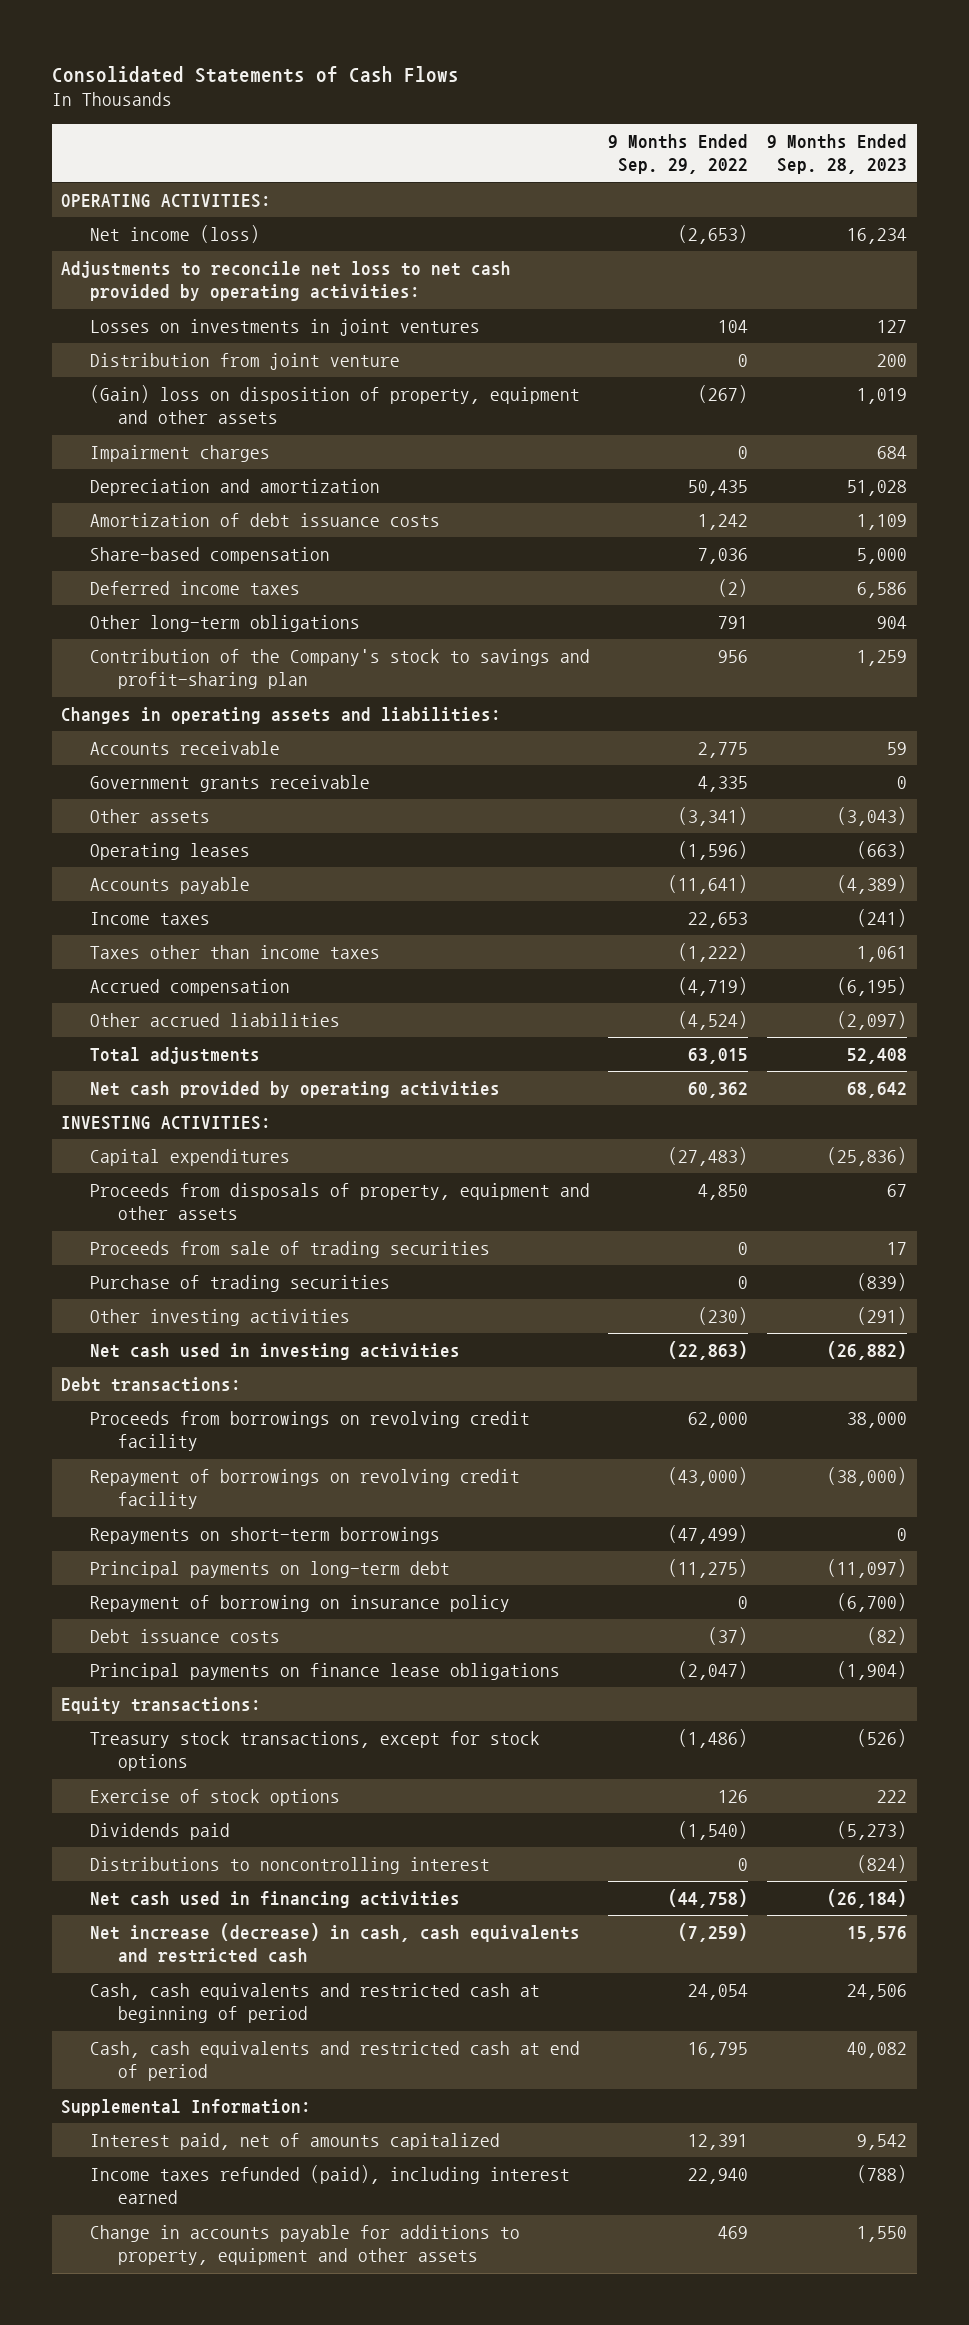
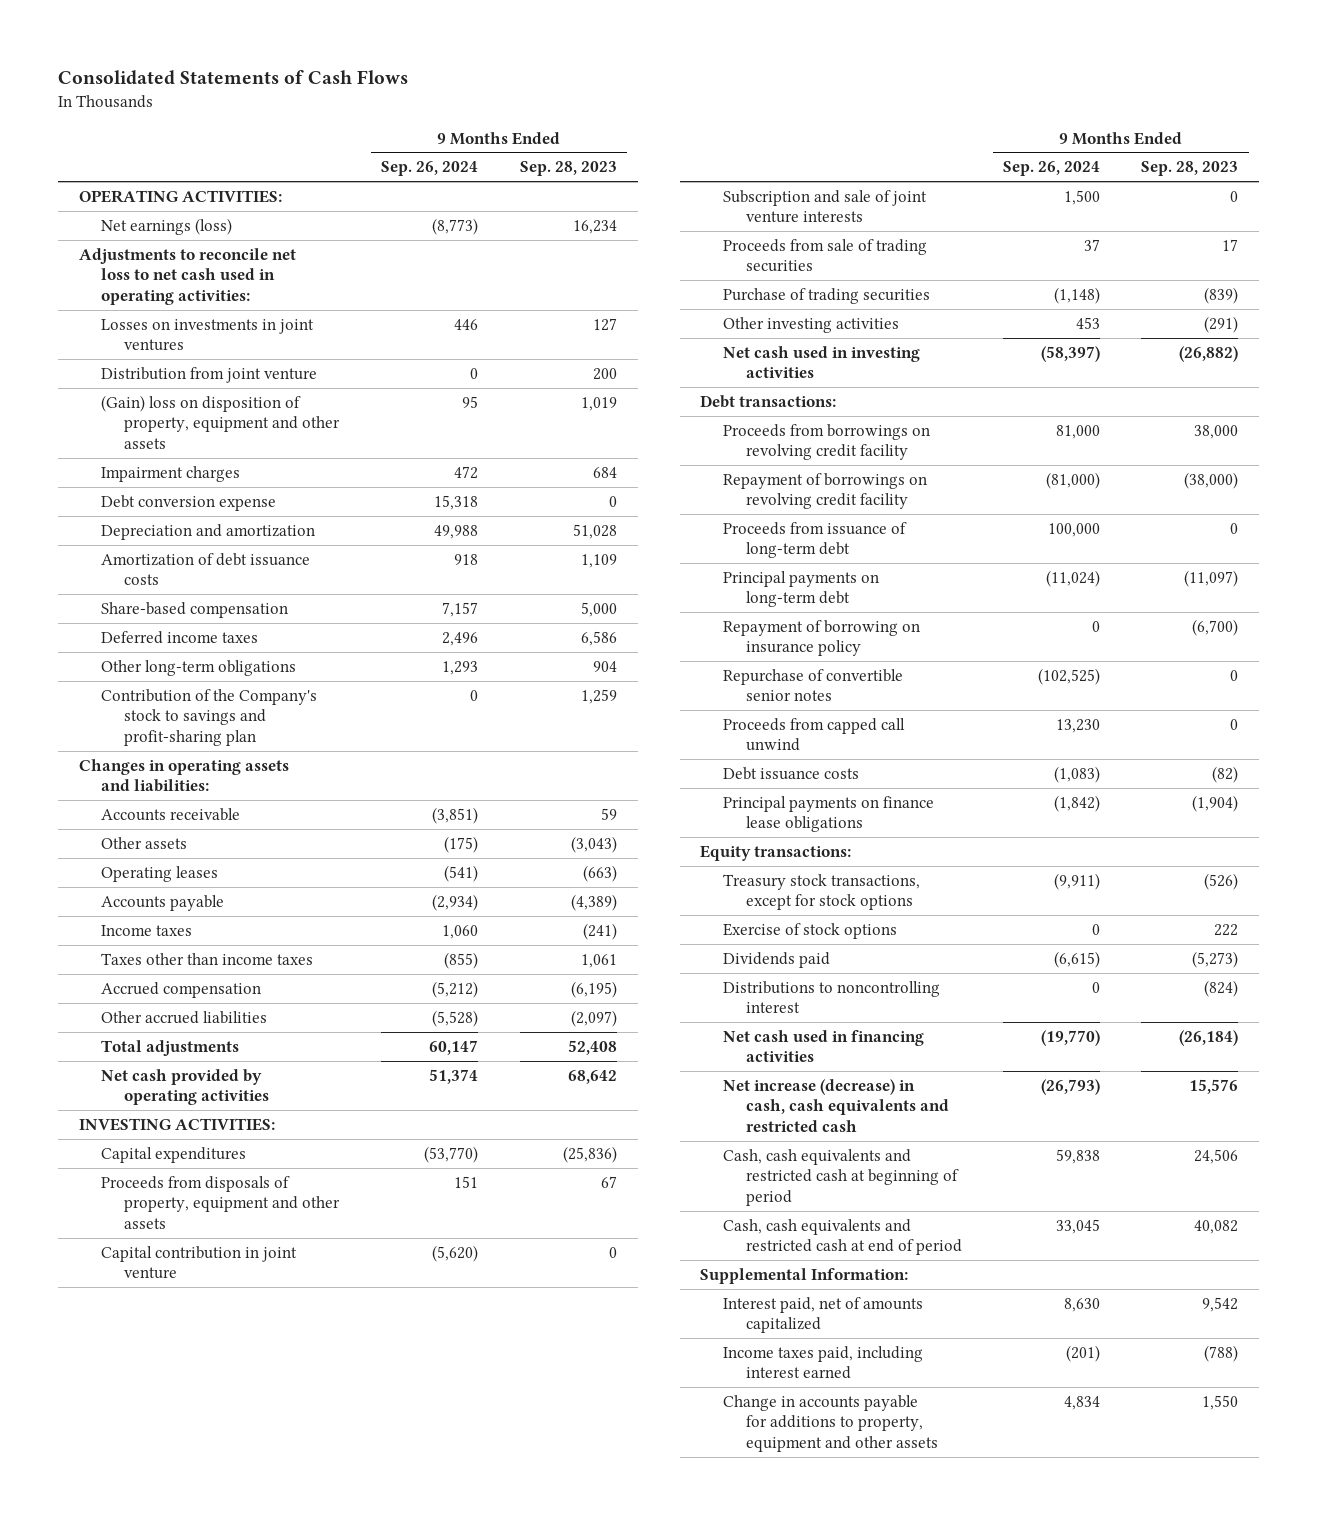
[608,133,749,175] 9 Months Ended Sep. 29, 2022 -> none
none -> [381,161,479,177] Sep. 26, 2024
[89,225,260,244] Net income (loss) -> [101,217,233,235] Net earnings (loss)
[61,261,512,302] Adjustments to reconcile net loss to net cash provided by operating activities: -> [78,247,296,305] Adjustments to reconcile net loss to net cash used in operating activities:
none -> [101,494,277,511] Debt conversion expense
[89,775,370,793] Government grants receivable -> none
none -> [101,1245,298,1280] Capital contribution in joint venture
none -> [723,189,928,224] Subscription and sale of joint venture interests
[89,1527,440,1545] Repayments on short-term borrowings -> none
none -> [723,521,908,559] Proceeds from issuance of long-term debt
none -> [723,668,904,702] Repurchase of convertible senior notes
none -> [723,717,906,752] Proceeds from capped call unwind
[89,2165,570,2205] Income taxes refunded (paid), including interest earned -> [723,1345,924,1380] Income taxes paid, including interest earned

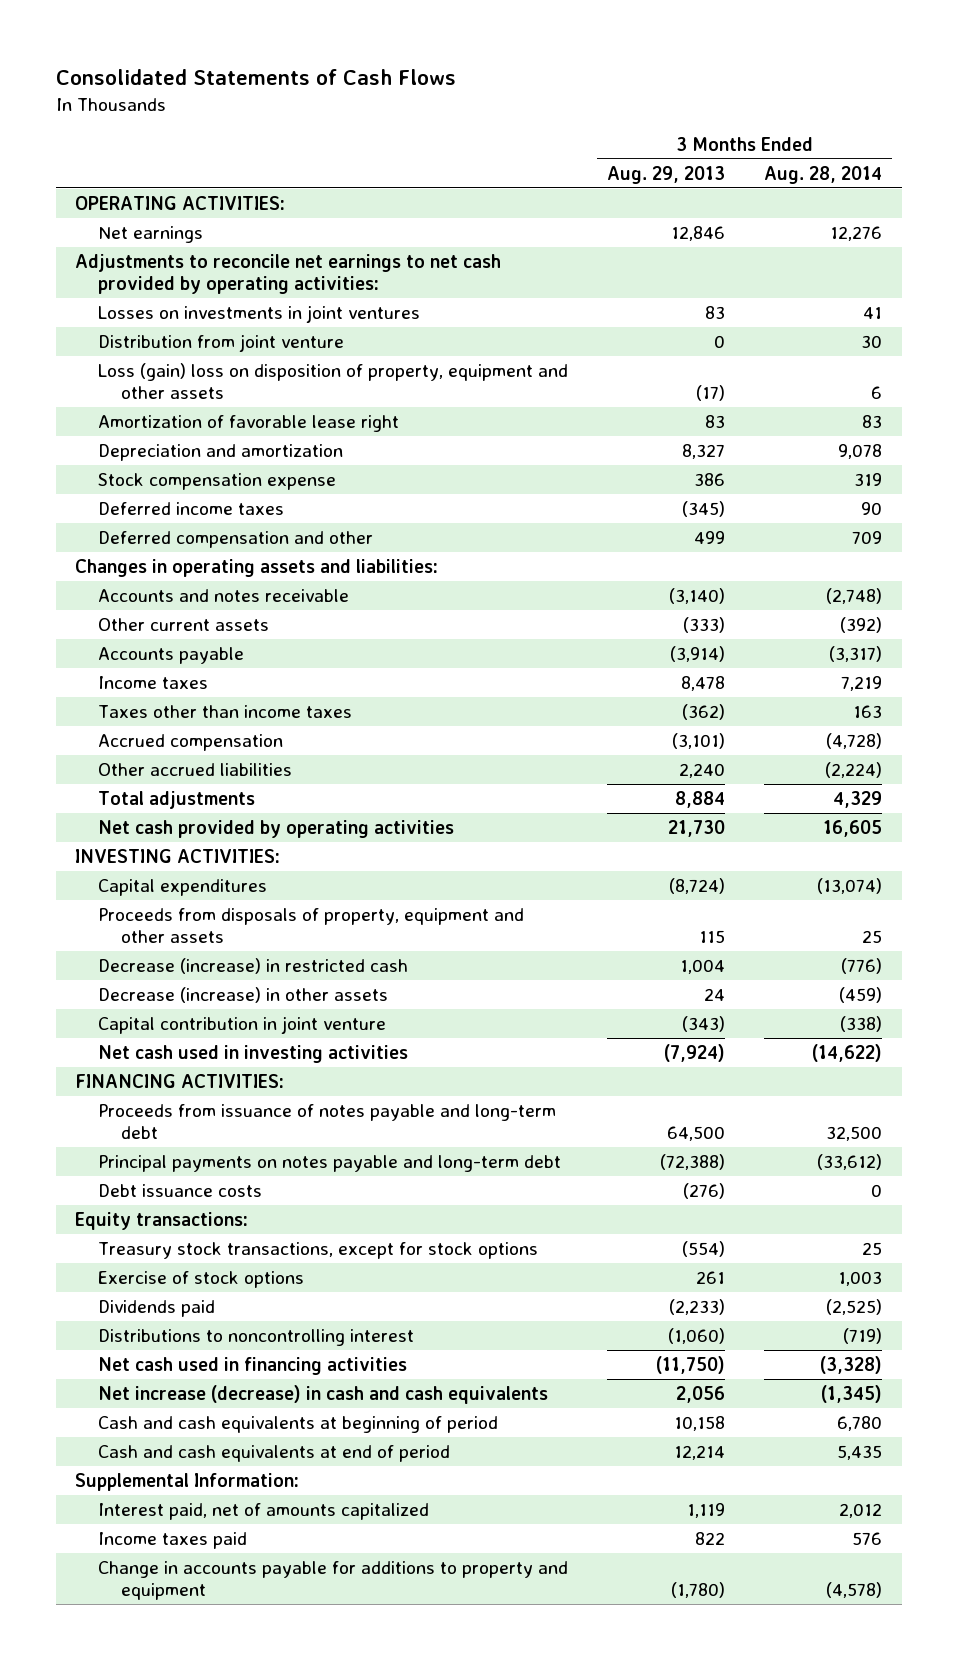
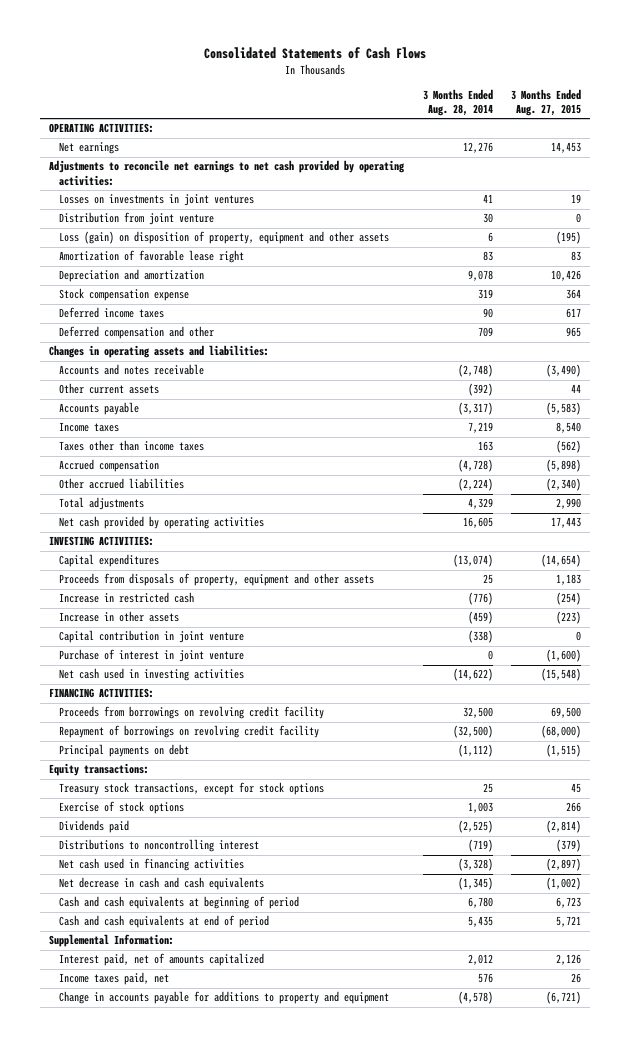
[607,165,726,184] Aug. 29, 2013 -> none
none -> [510,88,581,117] 3 Months Ended Aug. 27, 2015
[97,362,568,400] Loss (gain) loss on disposition of property, equipment and other assets -> [58,231,389,245] Loss (gain) on disposition of property, equipment and other assets
[97,957,408,974] Decrease (increase) in restricted cash -> [58,592,194,604] Increase in restricted cash
[97,986,388,1003] Decrease (increase) in other assets -> [58,611,179,623] Increase in other assets
none -> [58,649,244,663] Purchase of interest in joint venture
[97,1183,262,1197] Debt issuance costs -> none
[97,1103,556,1140] Proceeds from issuance of notes payable and long-term debt -> [58,706,324,720] Proceeds from borrowings on revolving credit facility
none -> [58,725,319,739] Repayment of borrowings on revolving credit facility
[97,1154,561,1172] Principal payments on notes payable and long-term debt -> [58,744,189,758] Principal payments on debt
[817,1153,883,1170] (33,612) -> [457,744,493,758] (1,112)
[97,1384,548,1404] Net increase (decrease) in cash and cash equivalents -> [58,877,264,891] Net decrease in cash and cash equivalents
[97,1531,247,1549] Income taxes paid -> [58,972,169,986] Income taxes paid, net

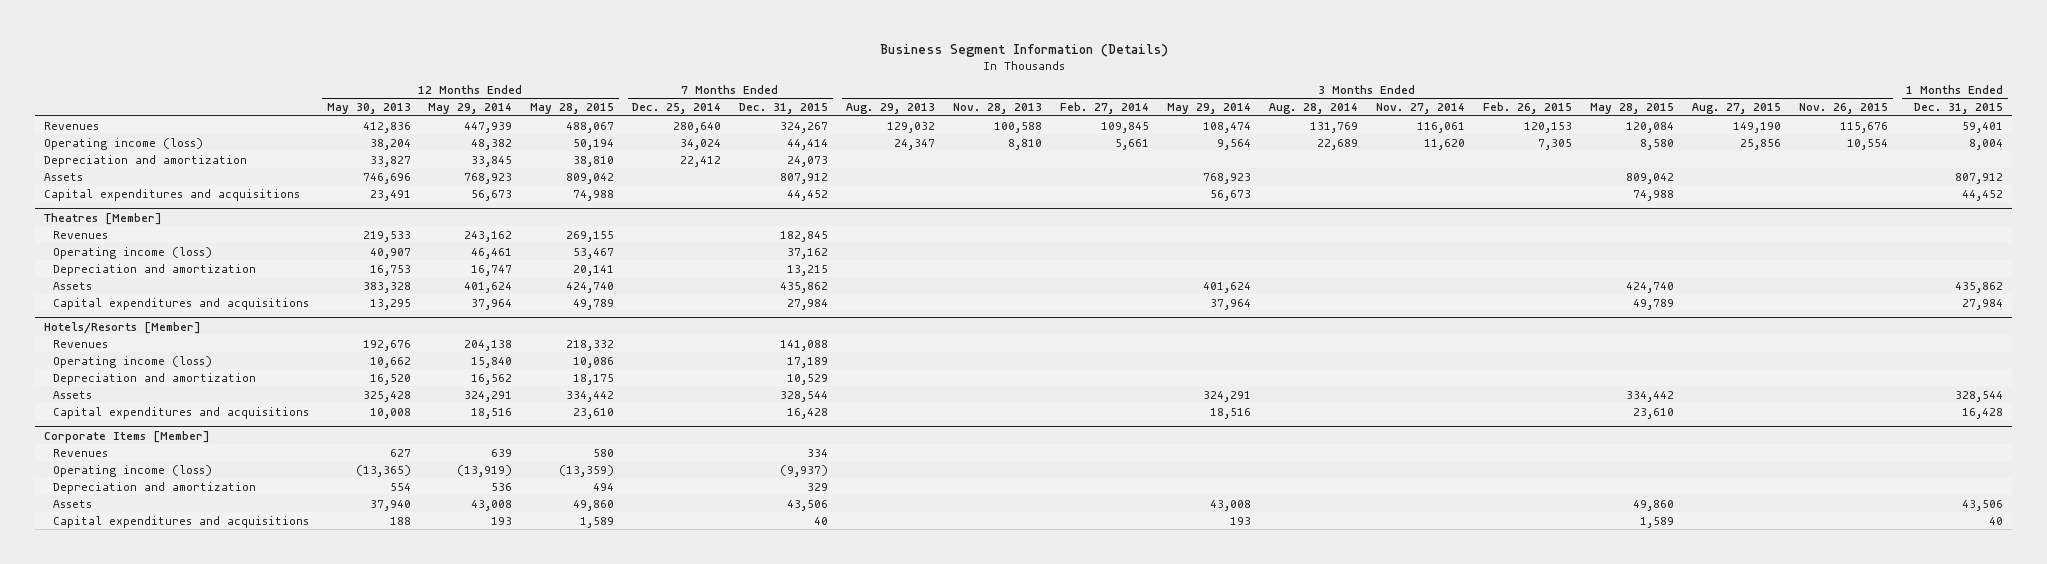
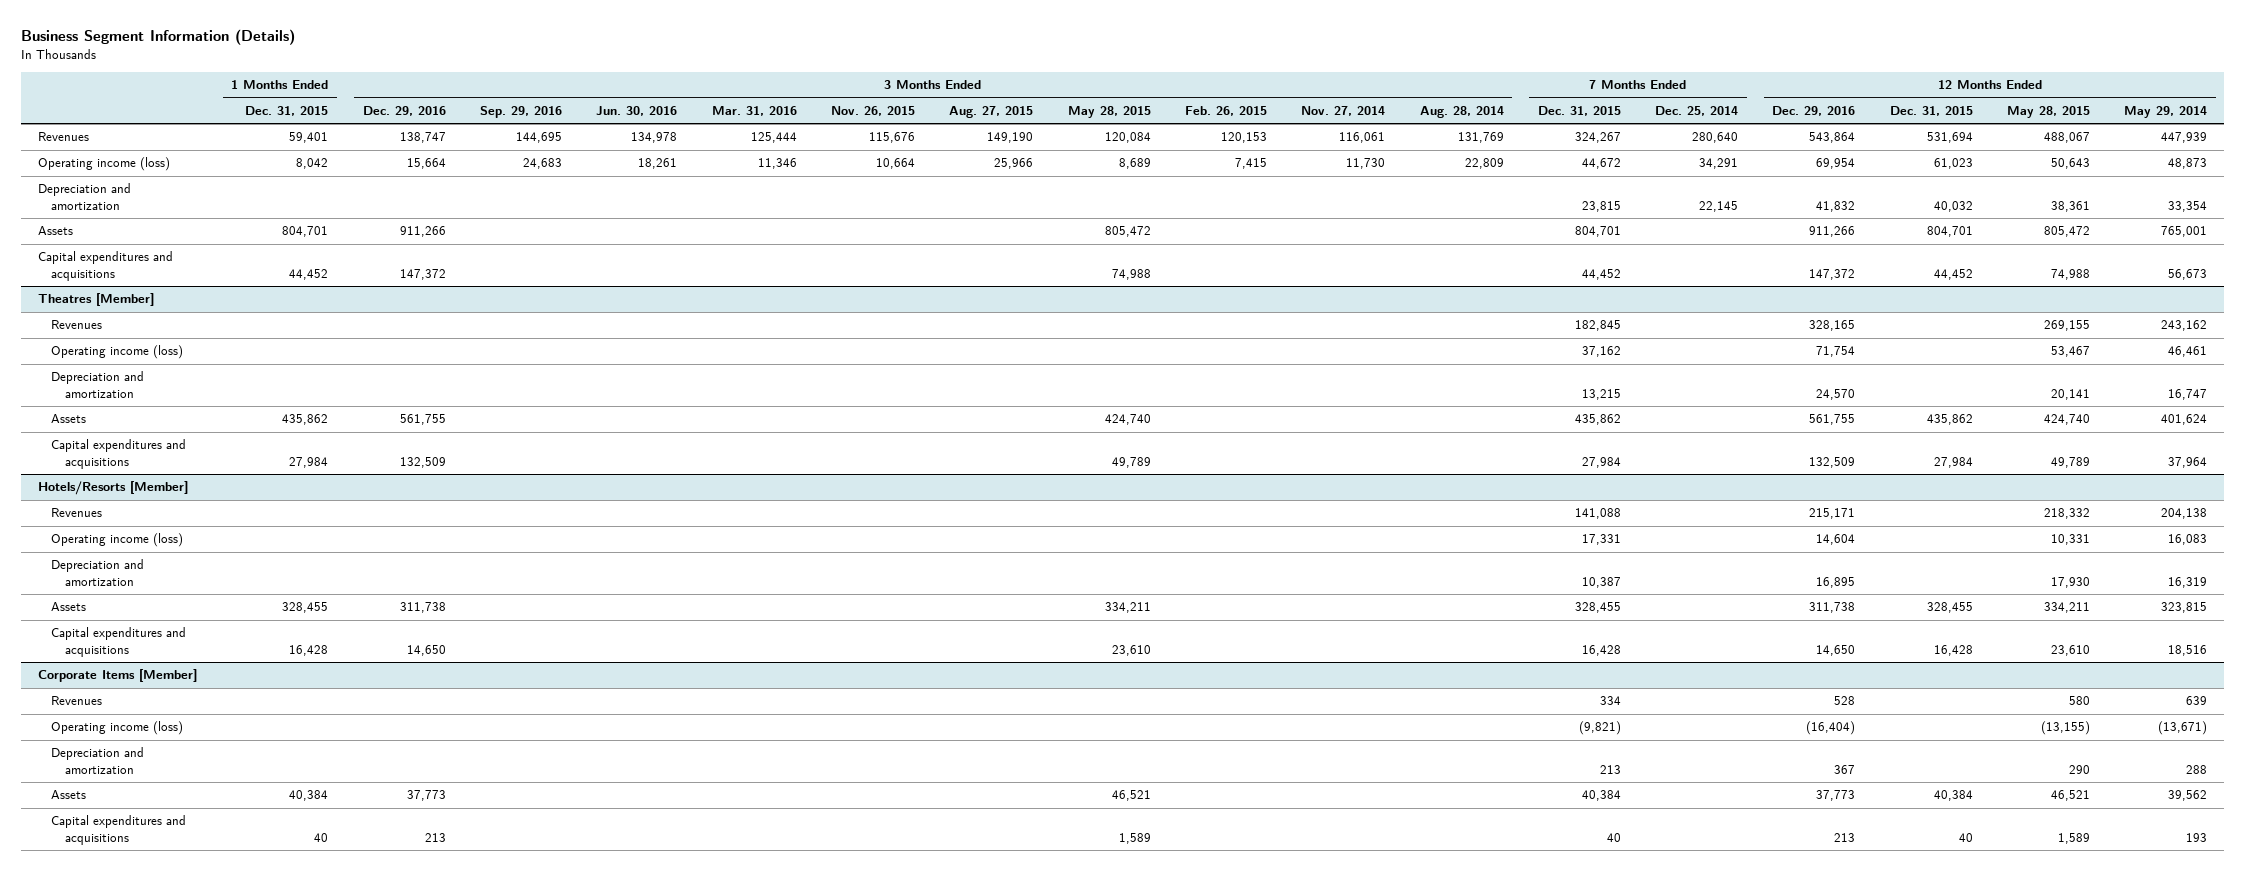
[326,103,411,115] May 30, 2013 -> none
[846,103,936,115] Aug. 29, 2013 -> none
[953,103,1043,115] Nov. 28, 2013 -> none
[1060,102,1150,115] Feb. 27, 2014 -> none
[1167,103,1252,115] May 29, 2014 -> none
none -> [362,105,446,116] Dec. 29, 2016
none -> [480,105,563,118] Sep. 29, 2016
none -> [596,105,678,116] Jun. 30, 2016
none -> [711,105,797,116] Mar. 31, 2016
none -> [1772,105,1856,116] Dec. 29, 2016
none -> [1889,105,1973,116] Dec. 31, 2015
[471,138,513,150] 48,382 -> [2168,158,2208,170] 48,873
[573,138,615,150] 50,194 -> [2051,158,2091,170] 50,643
[680,138,722,150] 34,024 -> [1699,158,1739,170] 34,291
[787,138,829,150] 44,414 -> [1581,158,1621,170] 44,672
[1317,138,1359,150] 22,689 -> [1464,158,1504,170] 22,809
[1424,138,1466,150] 11,620 -> [1346,158,1386,170] 11,730
[1538,138,1573,150] 7,305 -> [1234,158,1267,170] 7,415
[1640,138,1675,150] 8,580 -> [1118,158,1151,170] 8,689
[1740,138,1782,150] 25,856 -> [994,158,1034,170] 25,966
[1847,138,1889,150] 10,554 -> [875,158,915,170] 10,664
[1969,138,2004,150] 8,004 -> [296,158,329,170] 8,042
[471,155,513,167] 33,845 -> [2168,200,2208,212] 33,354
[573,155,615,167] 38,810 -> [2051,200,2091,212] 38,361
[680,155,722,167] 22,412 -> [1699,200,1739,212] 22,145
[787,155,829,167] 24,073 -> [1581,200,1621,212] 23,815
[464,172,513,184] 768,923 -> [2161,226,2208,238] 765,001
[566,172,615,184] 809,042 -> [2044,226,2091,238] 805,472
[780,172,829,184] 807,912 -> [1574,226,1621,238] 804,701
[1626,172,1675,184] 809,042 -> [1104,226,1151,238] 805,472
[1955,172,2004,184] 807,912 -> [282,226,329,238] 804,701
[471,356,513,368] 15,840 -> [2168,534,2208,546] 16,083
[573,356,615,368] 10,086 -> [2051,534,2091,546] 10,331
[787,356,829,368] 17,189 -> [1581,534,1621,546] 17,331
[471,373,513,385] 16,562 -> [2168,576,2208,588] 16,319
[573,373,615,385] 18,175 -> [2051,576,2091,588] 17,930
[787,373,829,385] 10,529 -> [1581,576,1621,588] 10,387
[464,390,513,402] 324,291 -> [2161,602,2208,614] 323,815
[566,390,615,402] 334,442 -> [2044,602,2091,614] 334,211
[780,390,829,402] 328,544 -> [1574,602,1621,614] 328,455
[1626,390,1675,402] 334,442 -> [1104,602,1151,614] 334,211
[1955,390,2004,402] 328,544 -> [282,602,329,614] 328,455
[457,464,513,477] (13,919) -> [2158,721,2208,736] (13,671)
[559,464,615,477] (13,359) -> [2041,721,2091,736] (13,155)
[780,464,829,477] (9,937) -> [1578,721,1621,736] (9,821)
[491,482,513,491] 536 -> [2186,764,2208,774] 288
[593,482,615,491] 494 -> [2069,764,2091,774] 290
[807,482,829,491] 329 -> [1599,764,1621,774] 213
[471,499,513,511] 43,008 -> [2168,790,2208,802] 39,562
[573,499,615,511] 49,860 -> [2051,790,2091,802] 46,521
[787,499,829,511] 43,506 -> [1581,790,1621,802] 40,384
[1633,499,1675,511] 49,860 -> [1111,790,1151,802] 46,521
[1962,499,2004,511] 43,506 -> [289,790,329,802] 40,384

